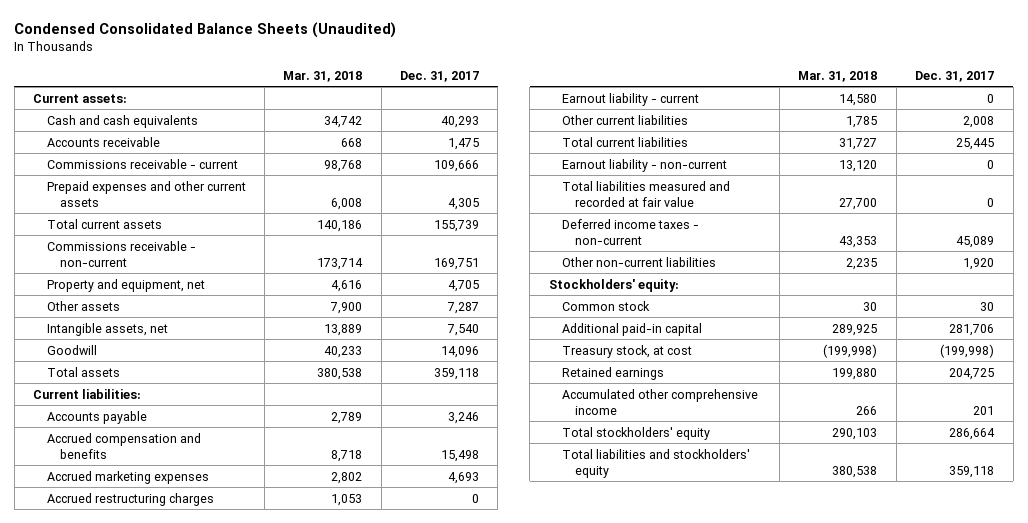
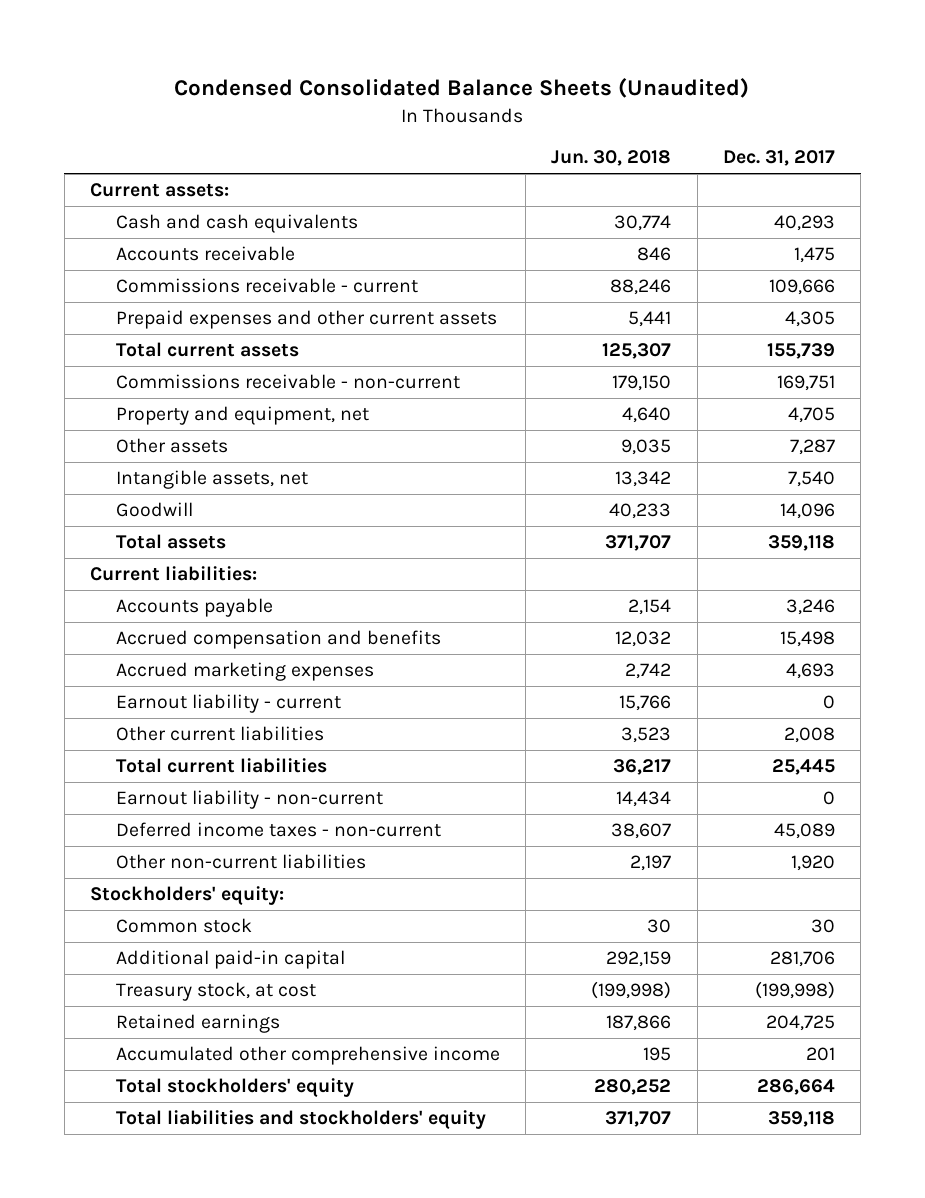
[283,70,363,82] Mar. 31, 2018 -> none
none -> [551,150,672,167] Jun. 30, 2018
[46,492,214,506] Accrued restructuring charges -> none
[561,180,730,207] Total liabilities measured and recorded at fair value -> none

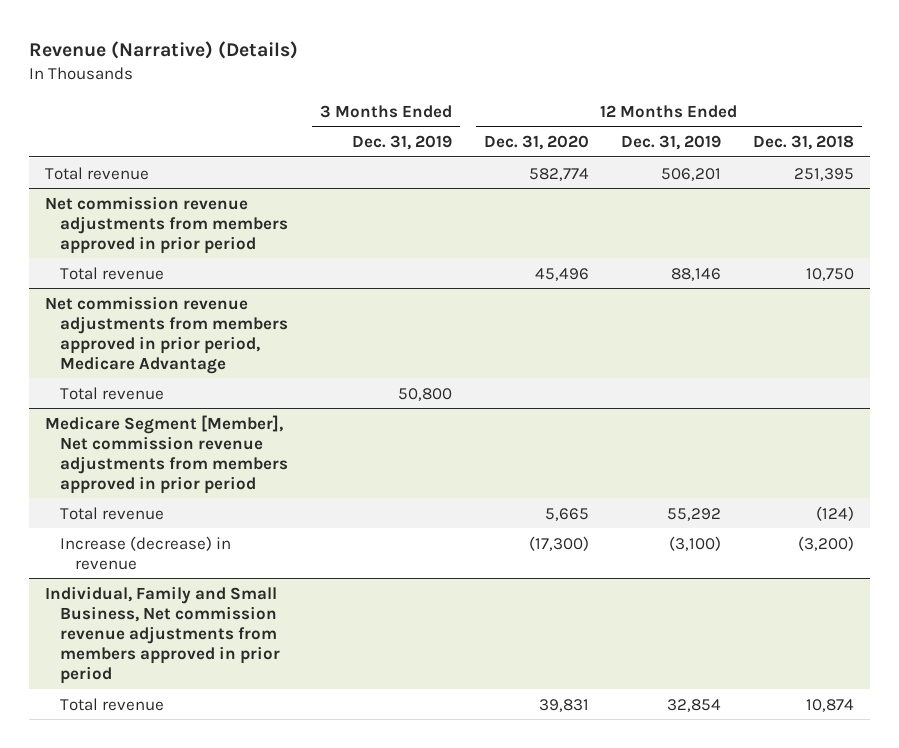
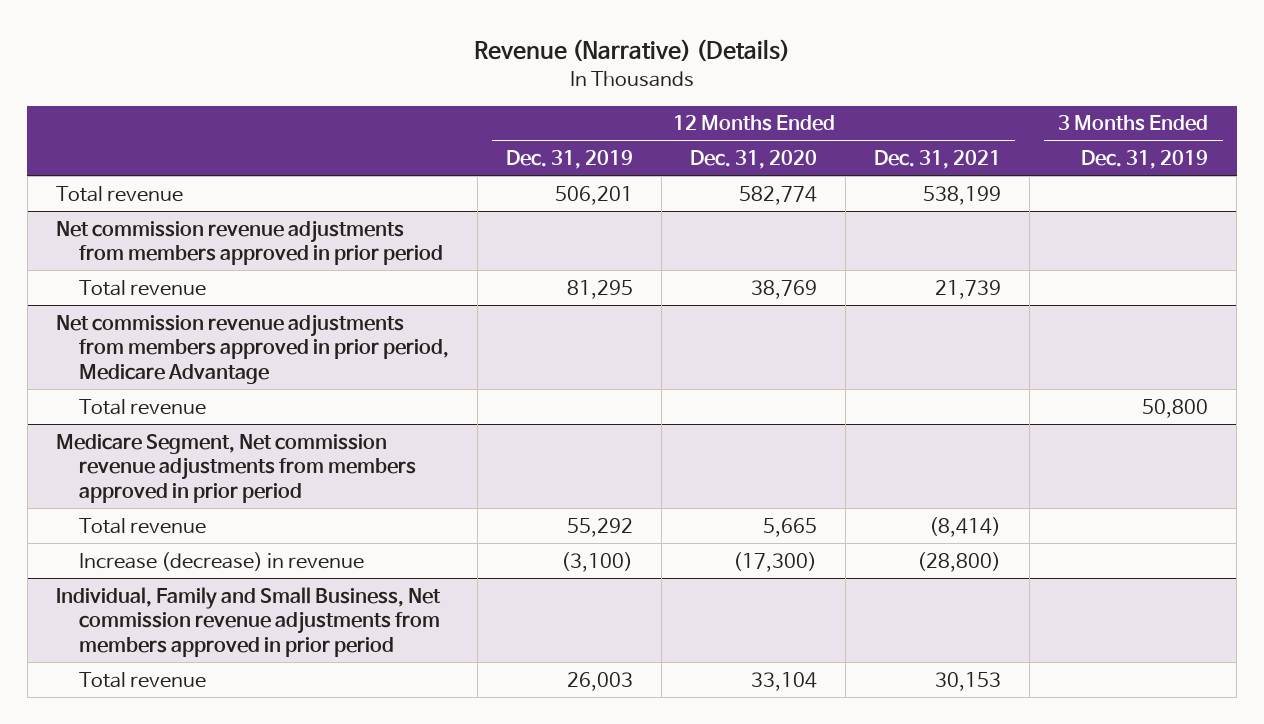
[752,134,854,150] Dec. 31, 2018 -> none
none -> [874,149,1002,169] Dec. 31, 2021
[535,267,590,281] 45,496 -> [751,279,818,299] 38,769
[671,267,722,281] 88,146 -> [566,279,633,299] 81,295
[45,414,289,494] Medicare Segment [Member], Net commission revenue adjustments from members approved in prior period -> [55,433,416,504] Medicare Segment, Net commission revenue adjustments from members approved in prior period
[539,698,590,712] 39,831 -> [751,671,818,691] 33,104
[667,698,722,712] 32,854 -> [566,671,633,691] 26,003

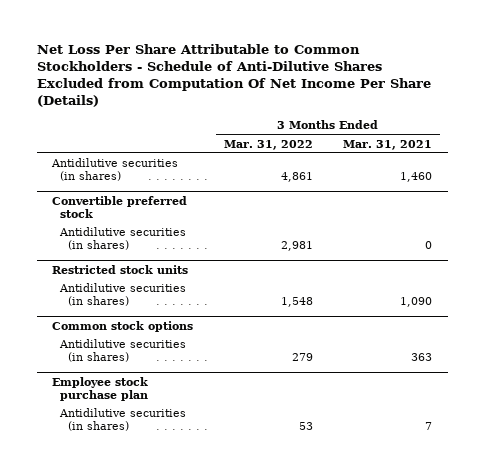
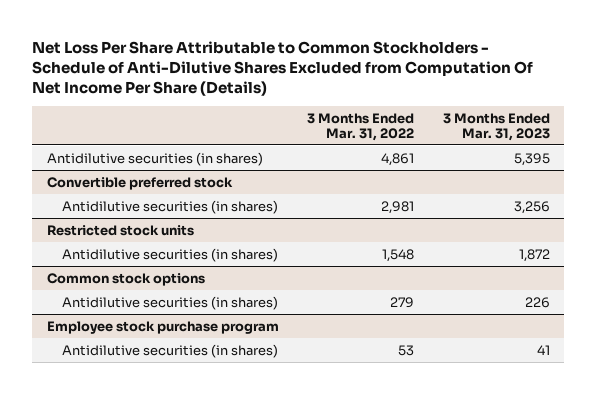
[343,139,433,150] Mar. 31, 2021 -> none
none -> [442,112,550,141] 3 Months Ended Mar. 31, 2023
[52,376,149,401] Employee stock purchase plan -> [46,320,279,334] Employee stock purchase program

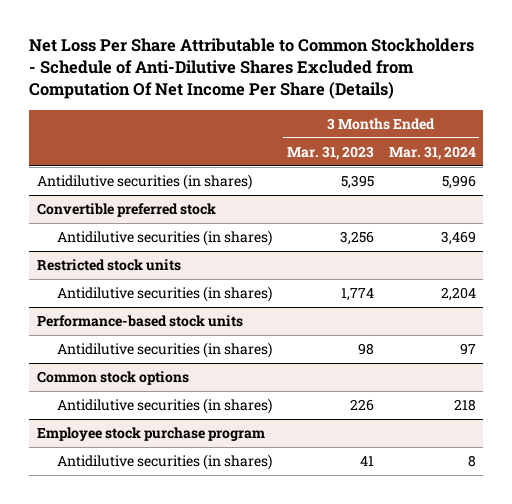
[307,112,415,141] 3 Months Ended Mar. 31, 2022 -> none
none -> [388,145,476,160] Mar. 31, 2024
[518,248,550,262] 1,872 -> [340,288,374,302] 1,774
none -> [36,315,243,328] Performance-based stock units
none -> [56,342,272,359] Antidilutive securities (in shares)

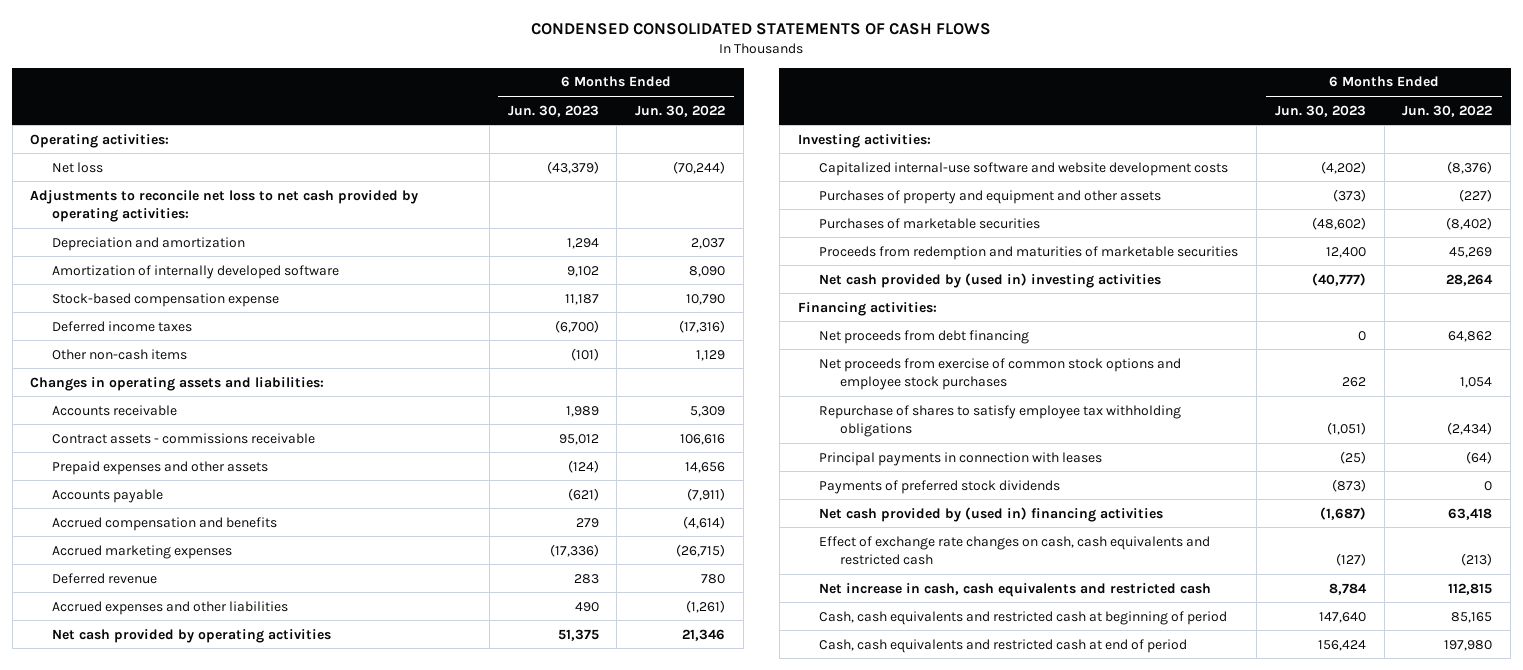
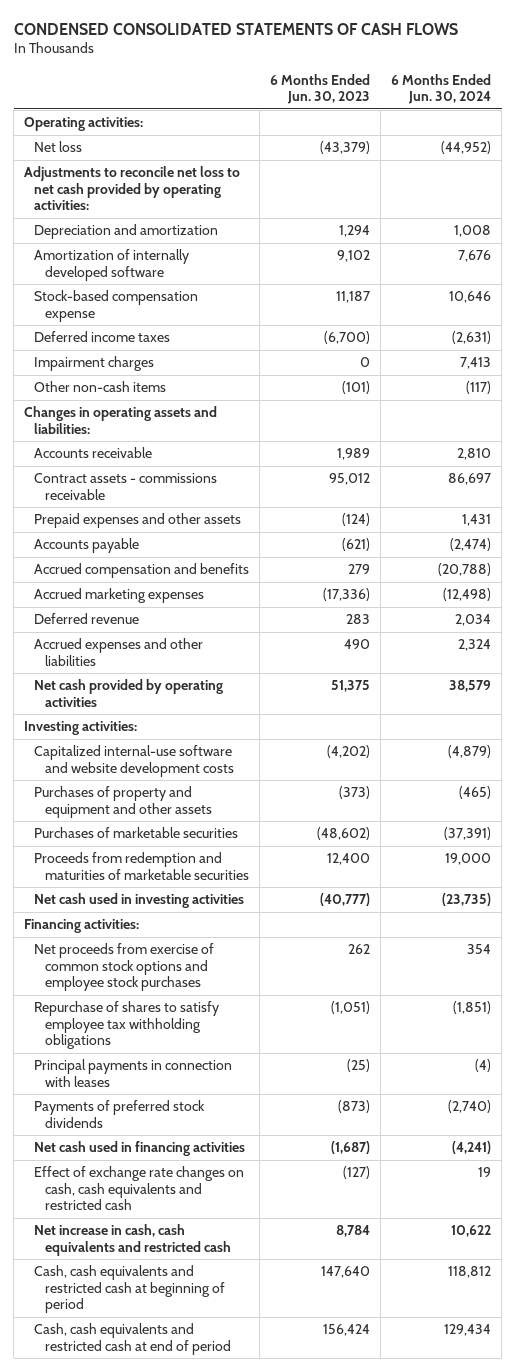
[635,104,726,117] Jun. 30, 2022 -> none
none -> [391,73,492,104] 6 Months Ended Jun. 30, 2024
none -> [34,356,155,372] Impairment charges
[818,272,1161,288] Net cash provided by (used in) investing activities -> [34,893,245,909] Net cash used in investing activities
[818,329,1029,344] Net proceeds from debt financing -> none
[818,506,1163,522] Net cash provided by (used in) financing activities -> [34,1141,246,1157] Net cash used in financing activities

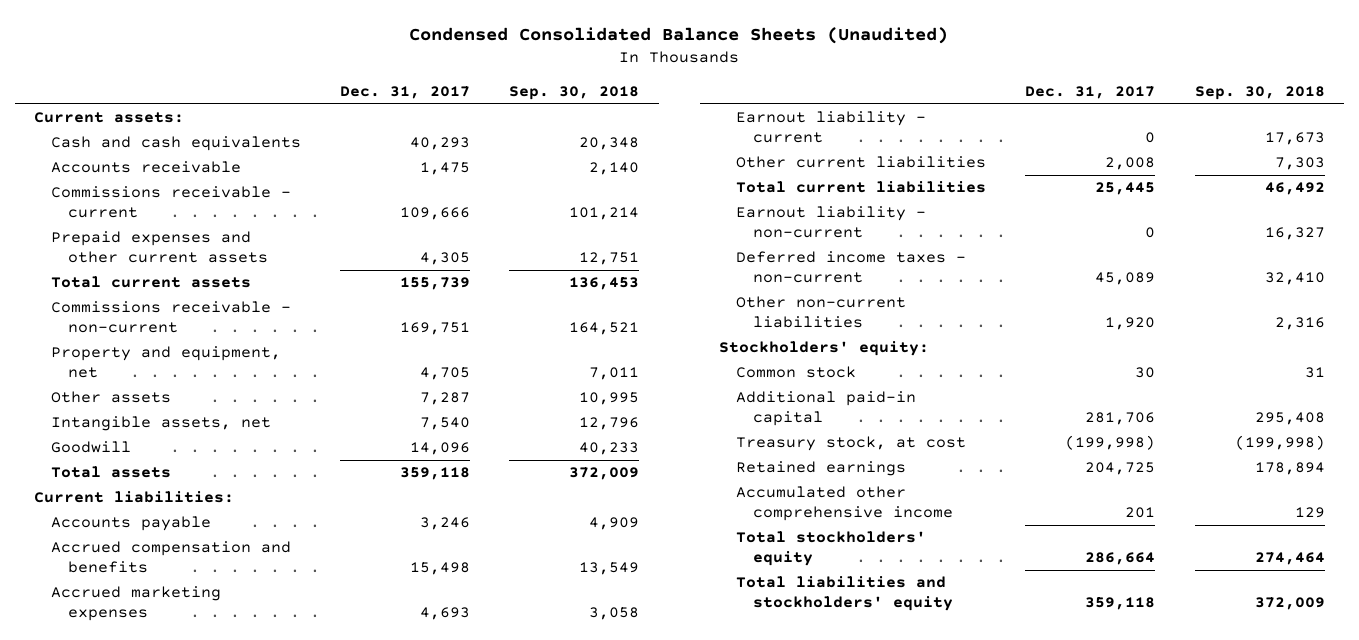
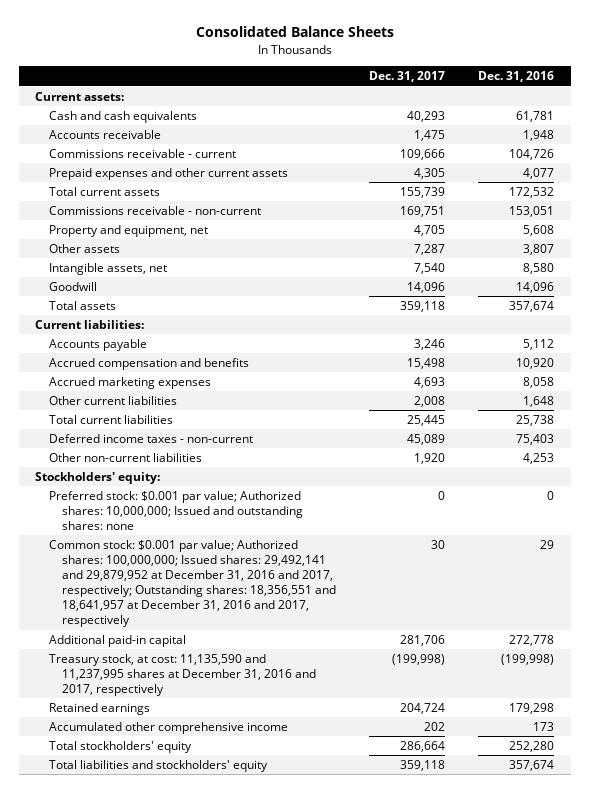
[409,27,949,45] Condensed Consolidated Balance Sheets (Unaudited) -> [195,26,394,38] Consolidated Balance Sheets
[509,86,640,101] Sep. 30, 2018 -> none
none -> [478,71,555,83] Dec. 31, 2016
[736,111,927,144] Earnout liability - current -> none
[736,206,927,239] Earnout liability - non-current -> none
none -> [48,491,303,531] Preferred stock: $0.001 par value; Authorized shares: 10,000,000; Issued and outstanding shares: none
[736,366,857,379] Common stock -> [48,540,336,628] Common stock: $0.001 par value; Authorized shares: 100,000,000; Issued shares: 29,492,141 and 29,879,952 at December 31, 2016 and 2017, respectively; Outstanding shares: 18,356,551 and 18,641,957 at December 31, 2016 and 2017, respectively
[736,436,967,452] Treasury stock, at cost -> [48,654,316,697] Treasury stock, at cost: 11,135,590 and 11,237,995 shares at December 31, 2016 and 2017, respectively
[1085,462,1156,476] 204,725 -> [400,703,446,715] 204,724
[1125,507,1156,519] 201 -> [424,722,446,732] 202

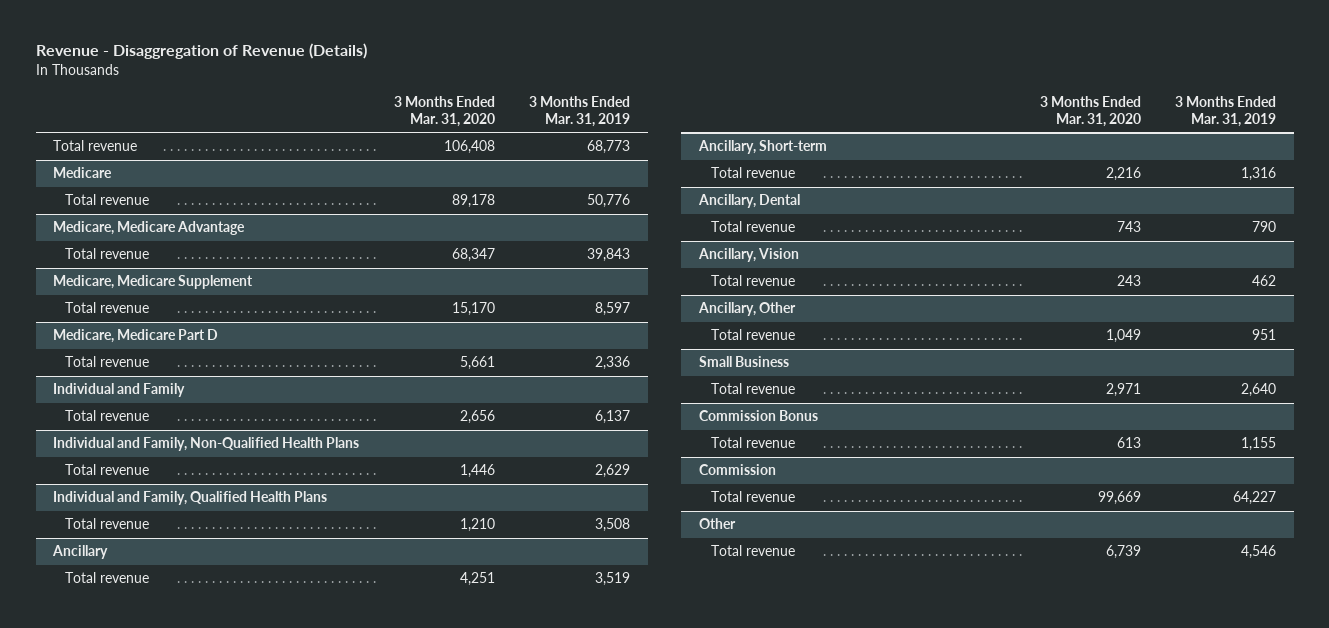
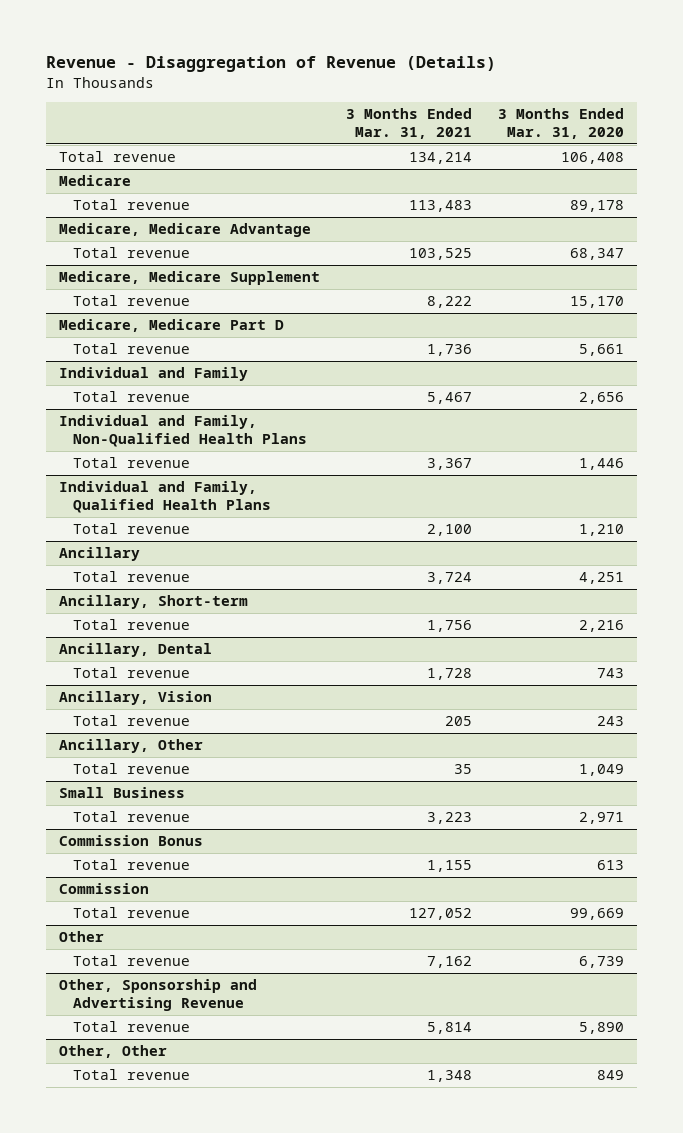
[529,95,631,127] 3 Months Ended Mar. 31, 2019 -> none
none -> [345,108,472,139] 3 Months Ended Mar. 31, 2021
none -> [59,979,258,1011] Other, Sponsorship and Advertising Revenue
none -> [73,1021,191,1033] Total revenue
none -> [59,1045,168,1059] Other, Other
none -> [73,1069,191,1081] Total revenue

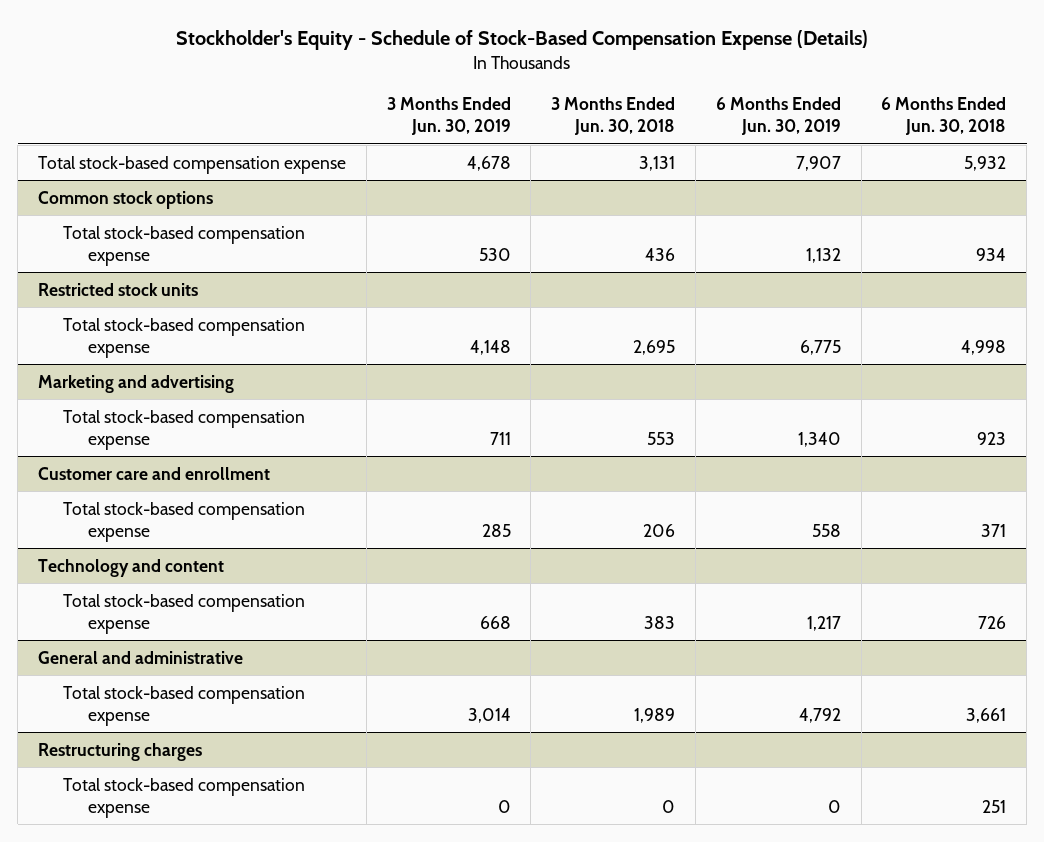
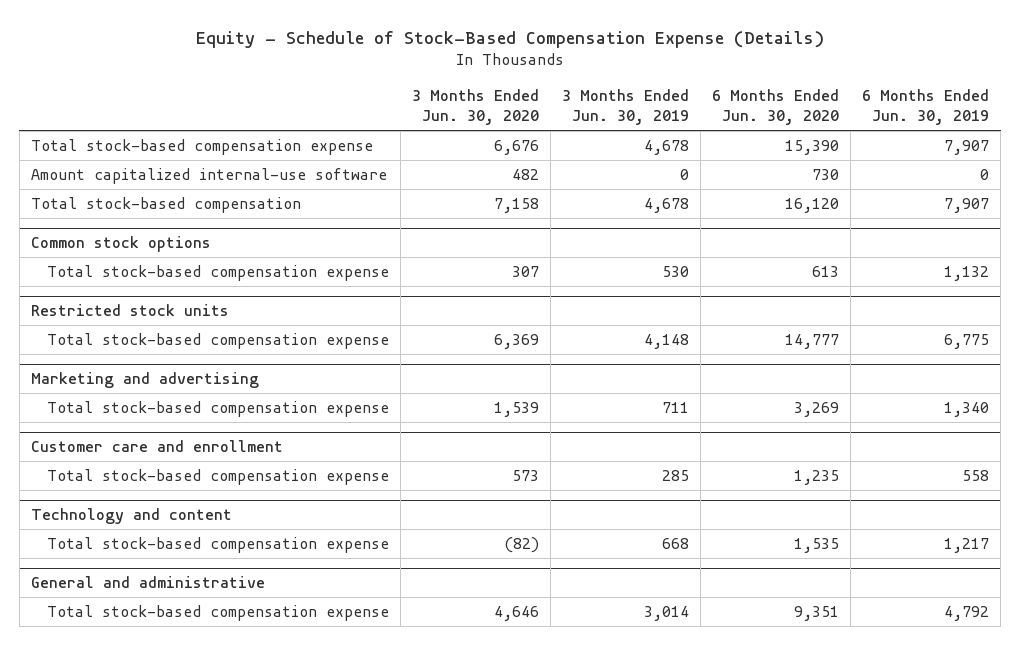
[176,30,869,51] Stockholder's Equity - Schedule of Stock-Based Compensation Expense (Details) -> [196,30,825,48] Equity - Schedule of Stock-Based Compensation Expense (Details)
[551,97,676,136] 3 Months Ended Jun. 30, 2018 -> none
[881,97,1007,136] 6 Months Ended Jun. 30, 2018 -> none
none -> [412,88,540,126] 3 Months Ended Jun. 30, 2020
none -> [712,88,840,126] 6 Months Ended Jun. 30, 2020
none -> [30,167,387,184] Amount capitalized internal-use software
none -> [30,196,301,213] Total stock-based compensation
[38,742,203,761] Restructuring charges -> none
[63,777,306,818] Total stock-based compensation expense -> none

